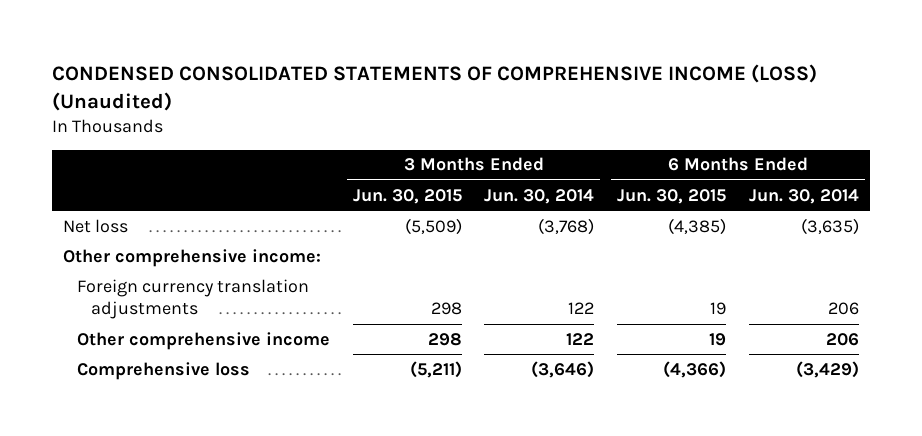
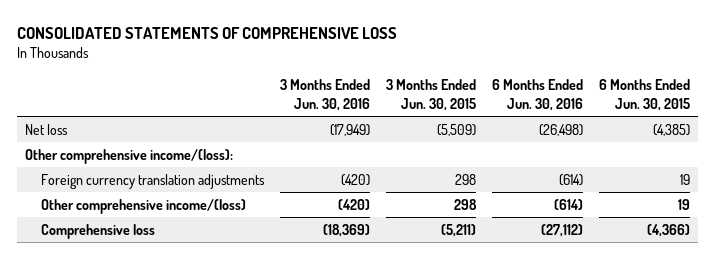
[51,63,817,111] CONDENSED CONSOLIDATED STATEMENTS OF COMPREHENSIVE INCOME (LOSS) (Unaudited) -> [17,27,398,40] CONSOLIDATED STATEMENTS OF COMPREHENSIVE LOSS
[484,188,595,204] Jun. 30, 2014 -> none
[748,188,859,204] Jun. 30, 2014 -> none
none -> [279,79,370,111] 3 Months Ended Jun. 30, 2016
none -> [492,79,584,111] 6 Months Ended Jun. 30, 2016
[63,248,322,267] Other comprehensive income: -> [25,148,234,164] Other comprehensive income/(loss):
[76,331,330,350] Other comprehensive income -> [40,198,246,214] Other comprehensive income/(loss)

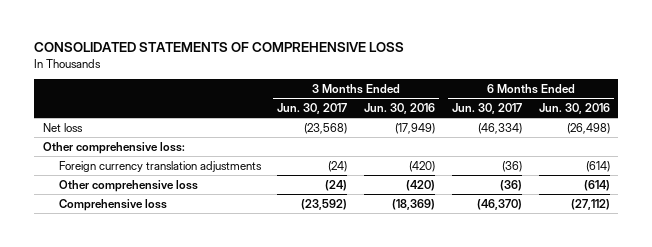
[385,79,476,111] 3 Months Ended Jun. 30, 2015 -> none
[599,79,691,111] 6 Months Ended Jun. 30, 2015 -> none
none -> [277,103,348,115] Jun. 30, 2017
none -> [451,103,522,115] Jun. 30, 2017
[25,148,234,164] Other comprehensive income/(loss): -> [42,141,185,154] Other comprehensive loss:
[40,198,246,214] Other comprehensive income/(loss) -> [58,179,198,192] Other comprehensive loss

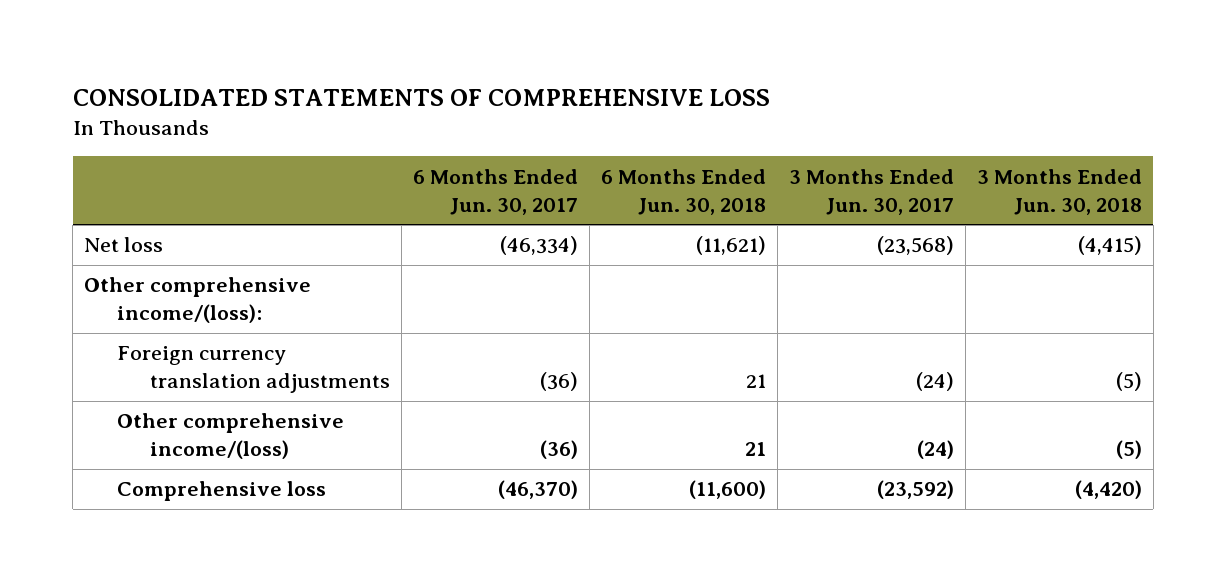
[364,103,436,115] Jun. 30, 2016 -> none
[538,103,610,115] Jun. 30, 2016 -> none
none -> [600,168,766,215] 6 Months Ended Jun. 30, 2018
none -> [976,168,1142,215] 3 Months Ended Jun. 30, 2018
[42,141,185,154] Other comprehensive loss: -> [84,277,312,324] Other comprehensive income/(loss):
[58,179,198,192] Other comprehensive loss -> [117,413,345,460] Other comprehensive income/(loss)

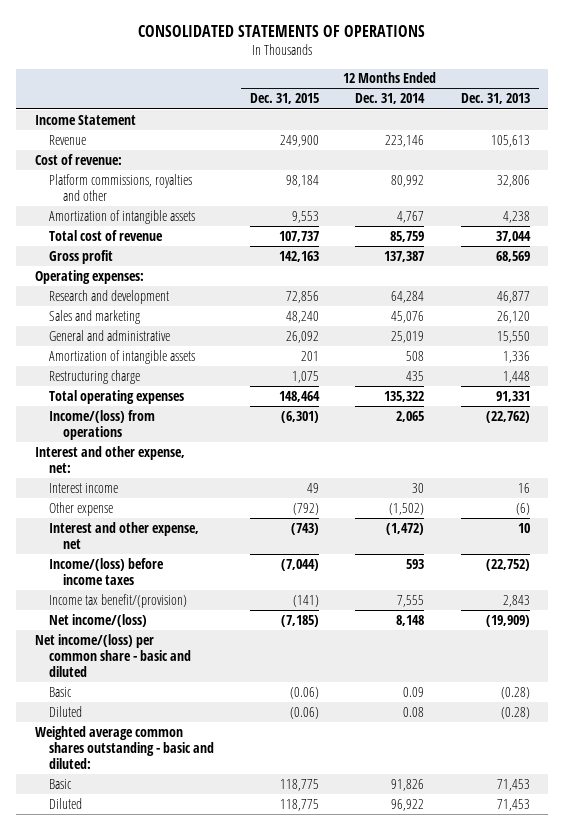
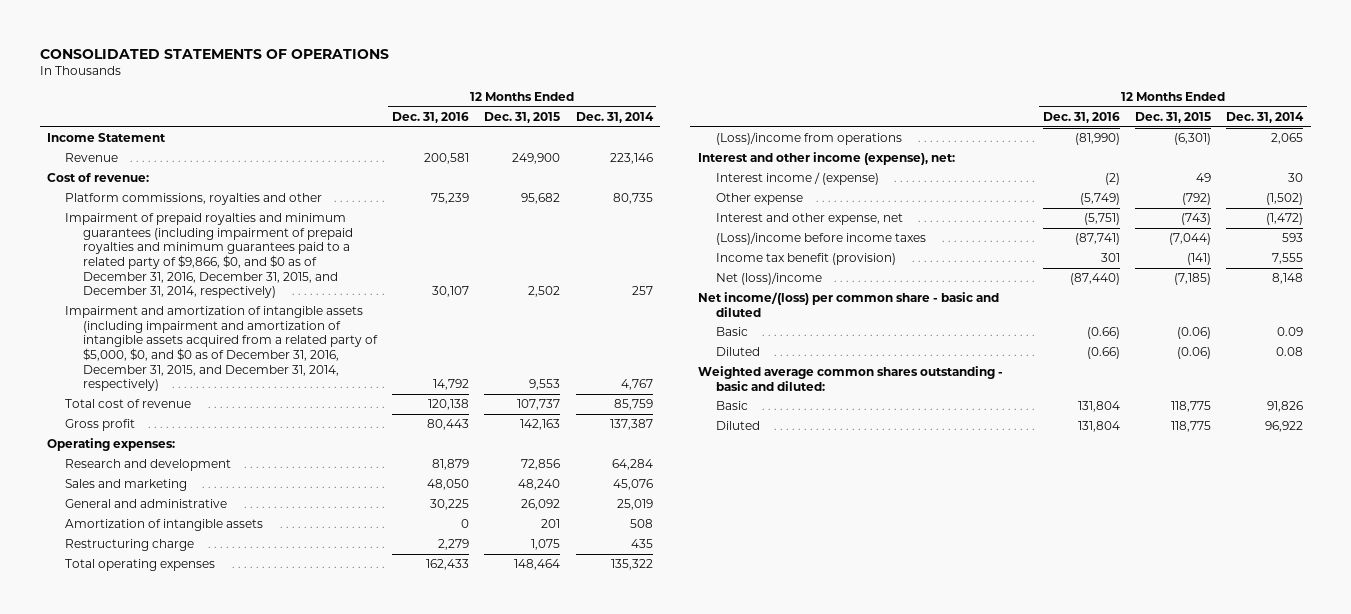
[460,93,530,105] Dec. 31, 2013 -> none
none -> [392,112,470,124] Dec. 31, 2016
[286,174,320,187] 98,184 -> [521,193,561,205] 95,682
[391,174,425,187] 80,992 -> [612,193,653,205] 80,735
none -> [65,213,354,299] Impairment of prepaid royalties and minimum guarantees (including impairment of prepaid royalties and minimum guarantees paid to a related party of $9,866, $0, and $0 as of December 31, 2016, December 31, 2015, and December 31, 2014, respectively)
[48,209,195,224] Amortization of intangible assets -> [65,306,379,392] Impairment and amortization of intangible assets (including impairment and amortization of intangible assets acquired from a related party of $5,000, $0, and $0 as of December 31, 2016, December 31, 2015, and December 31, 2014, respectively)
[48,409,155,440] Income/(loss) from operations -> [715,132,902,146] (Loss)/income from operations
[34,445,185,473] Interest and other expense, net: -> [697,152,955,166] Interest and other income (expense), net:
[48,482,118,493] Interest income -> [715,172,879,186] Interest income / (expense)
[48,557,164,585] Income/(loss) before income taxes -> [715,232,926,246] (Loss)/income before income taxes
[48,593,187,608] Income tax benefit/(provision) -> [715,253,896,266] Income tax benefit (provision)
[48,613,147,627] Net income/(loss) -> [715,272,822,286] Net (loss)/income

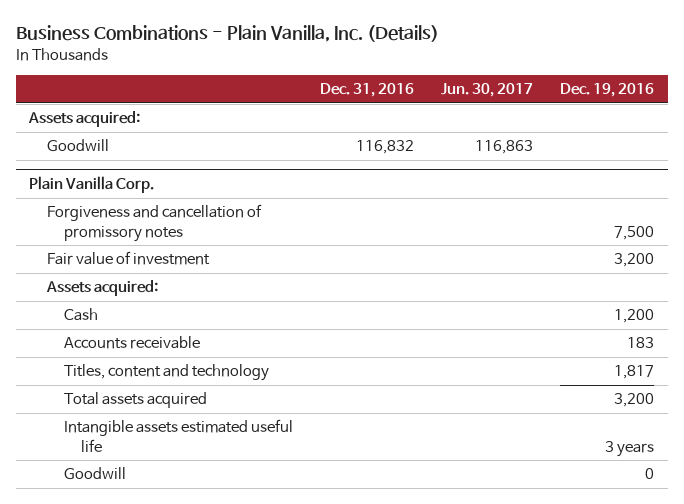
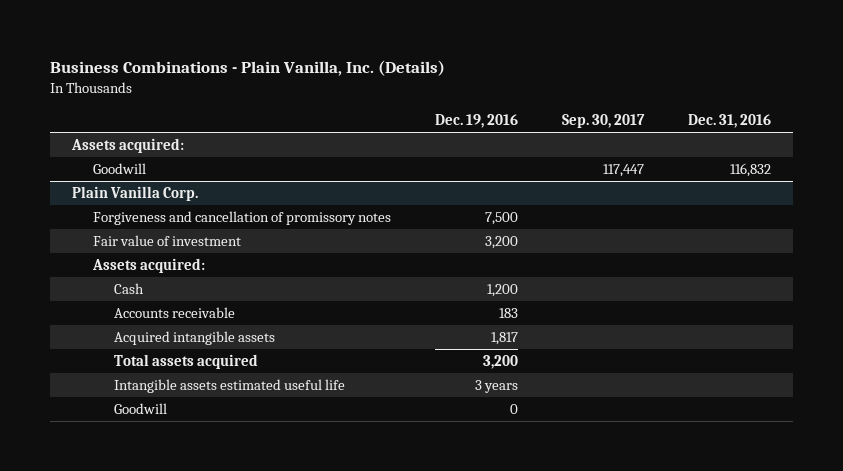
[441,83,534,98] Jun. 30, 2017 -> none
none -> [562,114,646,129] Sep. 30, 2017
[63,364,269,382] Titles, content and technology -> [113,331,275,346] Acquired intangible assets

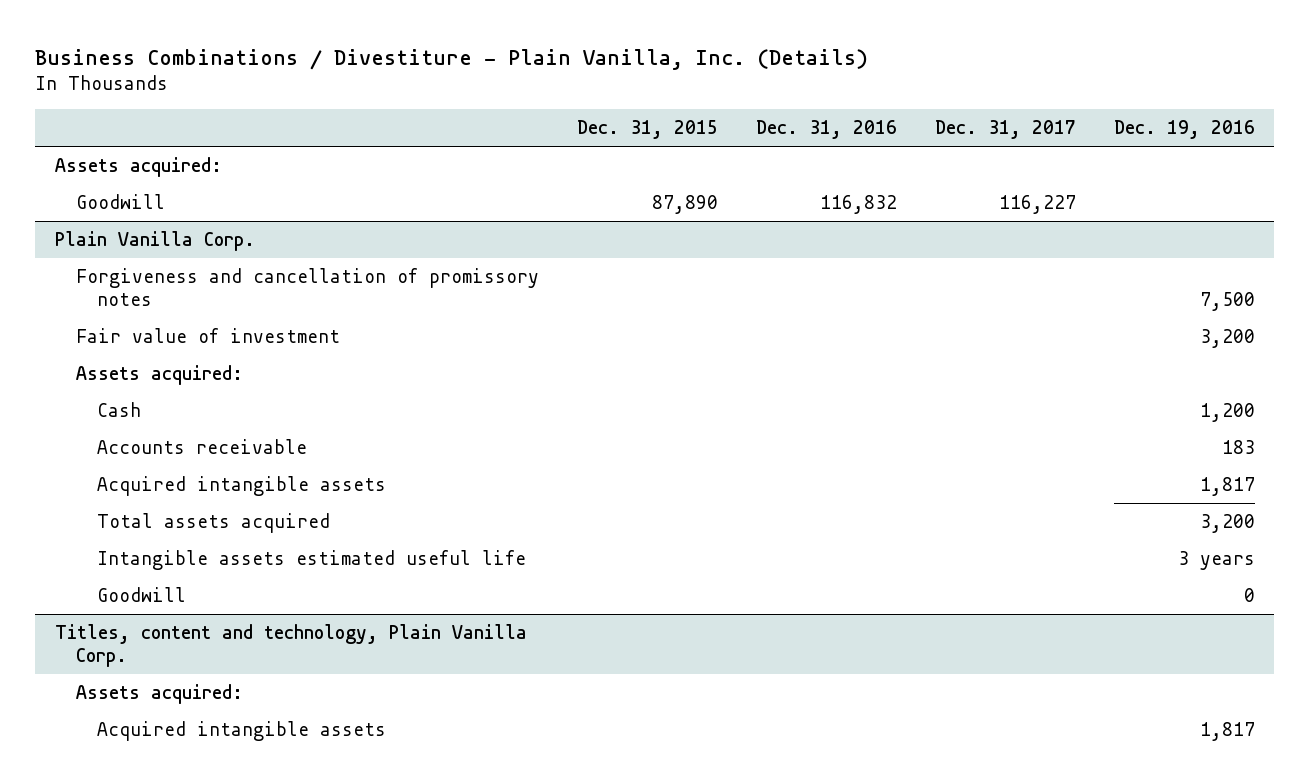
[49,59,445,76] Business Combinations - Plain Vanilla, Inc. (Details) -> [35,48,869,70] Business Combinations / Divestiture - Plain Vanilla, Inc. (Details)
[562,114,646,129] Sep. 30, 2017 -> none
none -> [576,120,718,140] Dec. 31, 2015
none -> [934,120,1076,140] Dec. 31, 2017
none -> [54,624,527,668] Titles, content and technology, Plain Vanilla Corp.
none -> [75,684,243,705] Assets acquired:
none -> [96,721,386,742] Acquired intangible assets

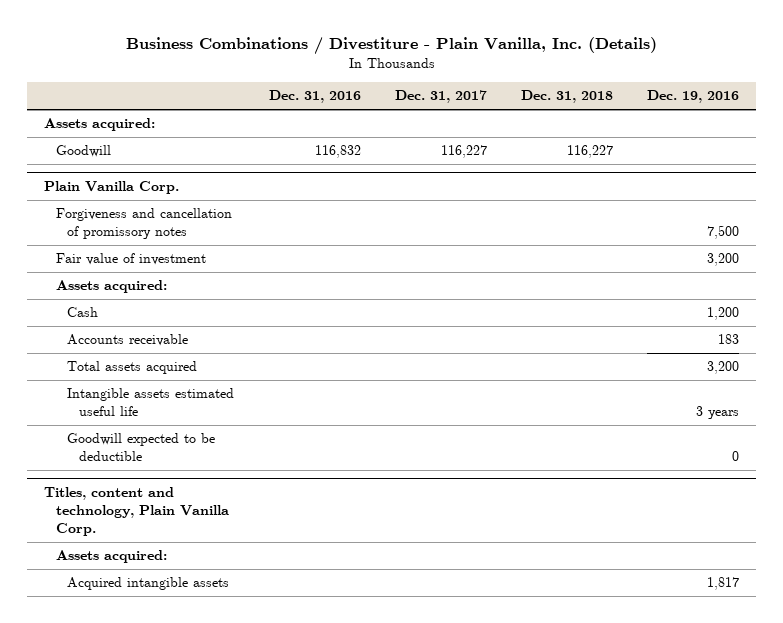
[576,120,718,140] Dec. 31, 2015 -> none
none -> [521,90,614,104] Dec. 31, 2018
[96,476,386,497] Acquired intangible assets -> none
[96,587,186,603] Goodwill -> none
none -> [67,433,216,462] Goodwill expected to be deductible

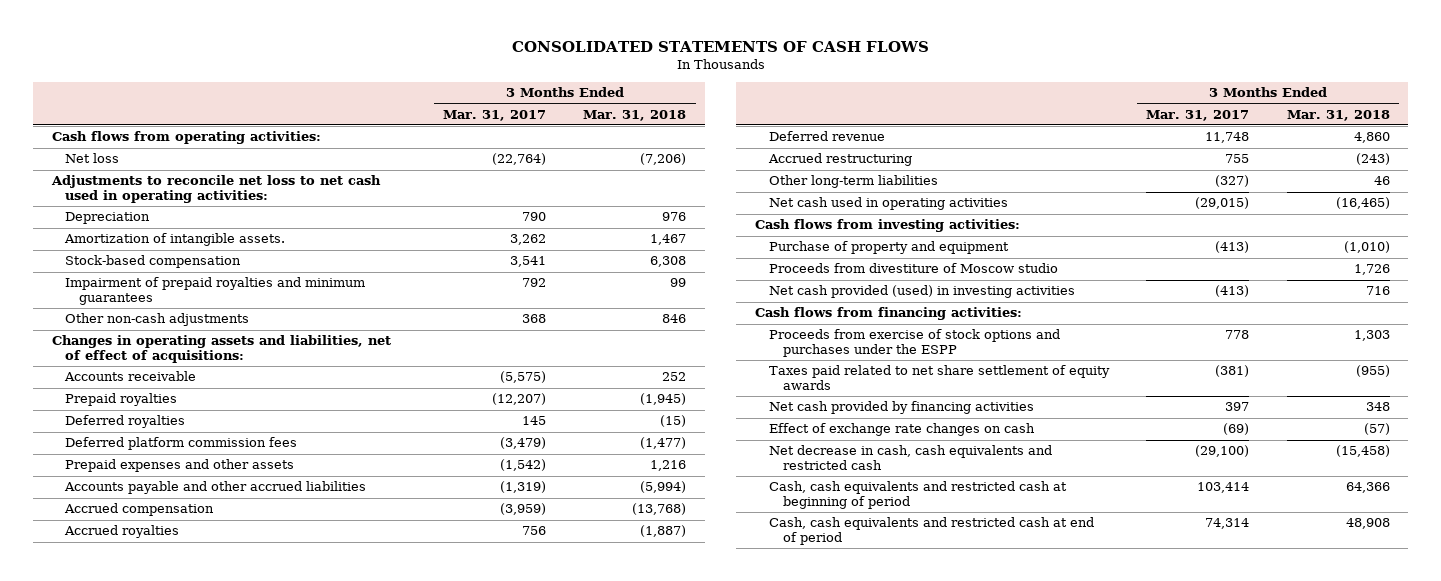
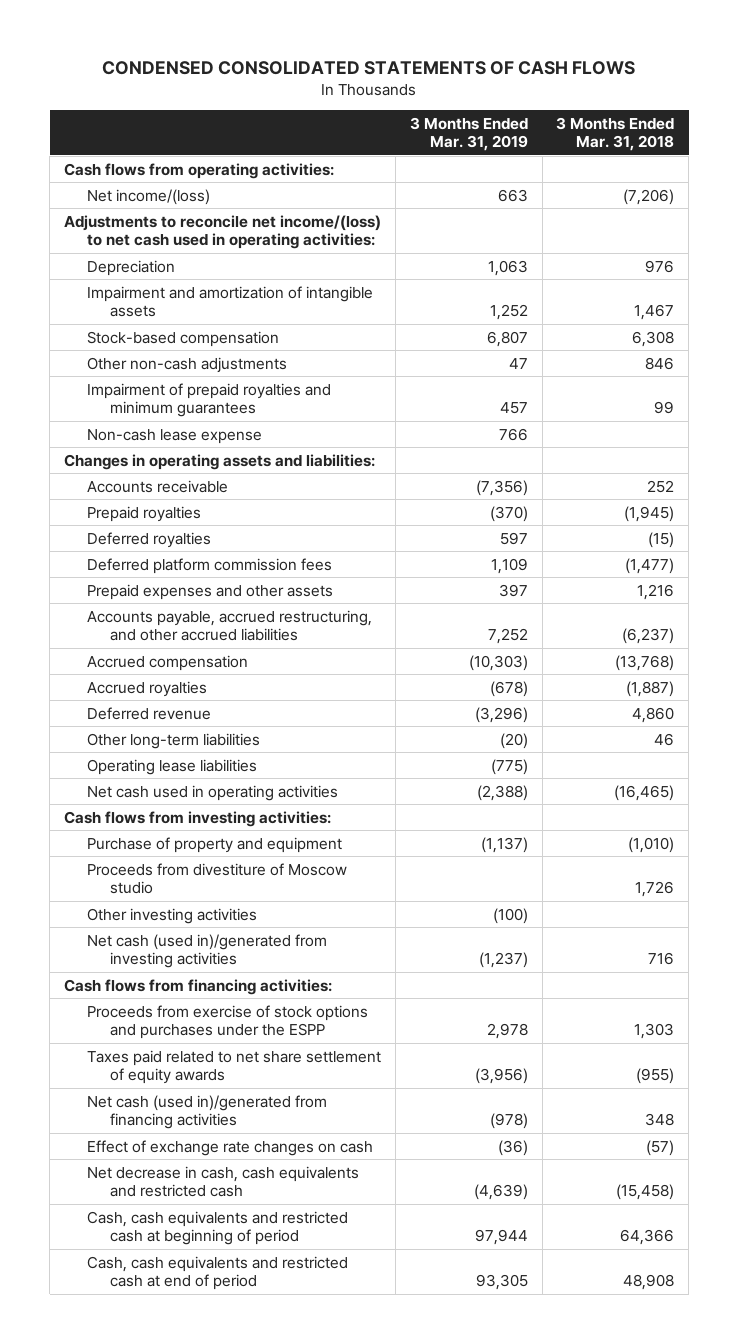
[511,41,929,53] CONSOLIDATED STATEMENTS OF CASH FLOWS -> [102,60,636,75] CONDENSED CONSOLIDATED STATEMENTS OF CASH FLOWS
[442,109,546,121] Mar. 31, 2017 -> none
none -> [409,116,528,152] 3 Months Ended Mar. 31, 2019
[65,153,120,164] Net loss -> [87,188,211,205] Net income/(loss)
[50,175,381,204] Adjustments to reconcile net loss to net cash used in operating activities: -> [63,214,381,250] Adjustments to reconcile net income/(loss) to net cash used in operating activities:
[64,233,286,247] Amortization of intangible assets. -> [87,285,374,318] Impairment and amortization of intangible assets
[65,277,366,306] Impairment of prepaid royalties and minimum guarantees -> [87,382,332,418] Impairment of prepaid royalties and minimum guarantees
none -> [87,428,263,444] Non-cash lease expense
[51,335,391,364] Changes in operating assets and liabilities, net of effect of acquisitions: -> [63,453,375,470] Changes in operating assets and liabilities:
[64,481,367,495] Accounts payable and other accrued liabilities -> [87,609,373,642] Accounts payable, accrued restructuring, and other accrued liabilities
[640,481,687,494] (5,994) -> [622,628,675,645] (6,237)
[767,153,912,167] Accrued restructuring -> none
none -> [87,758,258,775] Operating lease liabilities
none -> [87,907,258,924] Other investing activities
[768,285,1075,299] Net cash provided (used) in investing activities -> [87,933,328,969] Net cash (used in)/generated from investing activities
[768,401,1034,415] Net cash provided by financing activities -> [87,1094,328,1130] Net cash (used in)/generated from financing activities

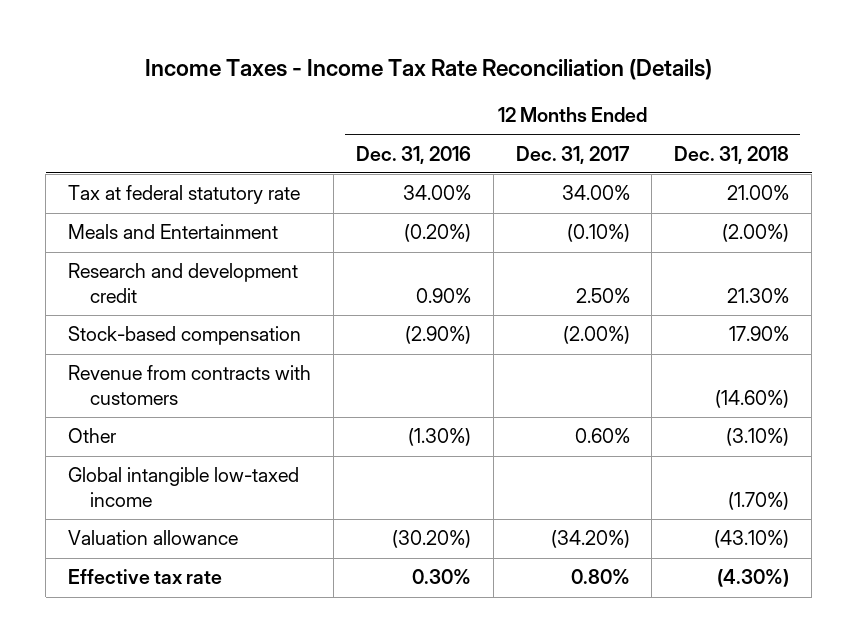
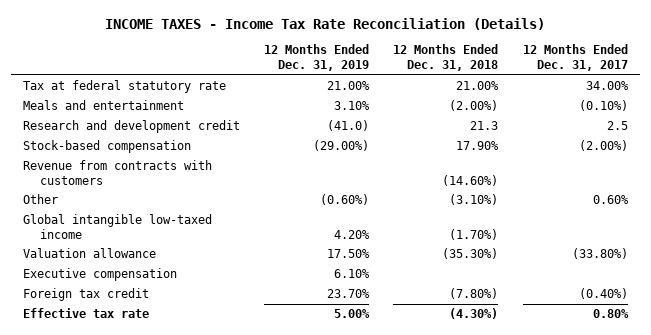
[144,59,712,81] Income Taxes - Income Tax Rate Reconciliation (Details) -> [105,17,546,30] INCOME TAXES - Income Tax Rate Reconciliation (Details)
[355,145,471,164] Dec. 31, 2016 -> none
none -> [264,44,370,71] 12 Months Ended Dec. 31, 2019
[68,224,279,240] Meals and Entertainment -> [22,100,184,111] Meals and entertainment
[575,287,630,303] 2.50% -> [606,121,628,131] 2.5
[727,287,790,303] 21.30% -> [470,121,499,131] 21.3
[550,530,630,549] (34.20%) -> [571,248,628,260] (33.80%)
[714,530,790,549] (43.10%) -> [442,248,499,260] (35.30%)
none -> [22,268,177,282] Executive compensation
none -> [22,288,149,302] Foreign tax credit

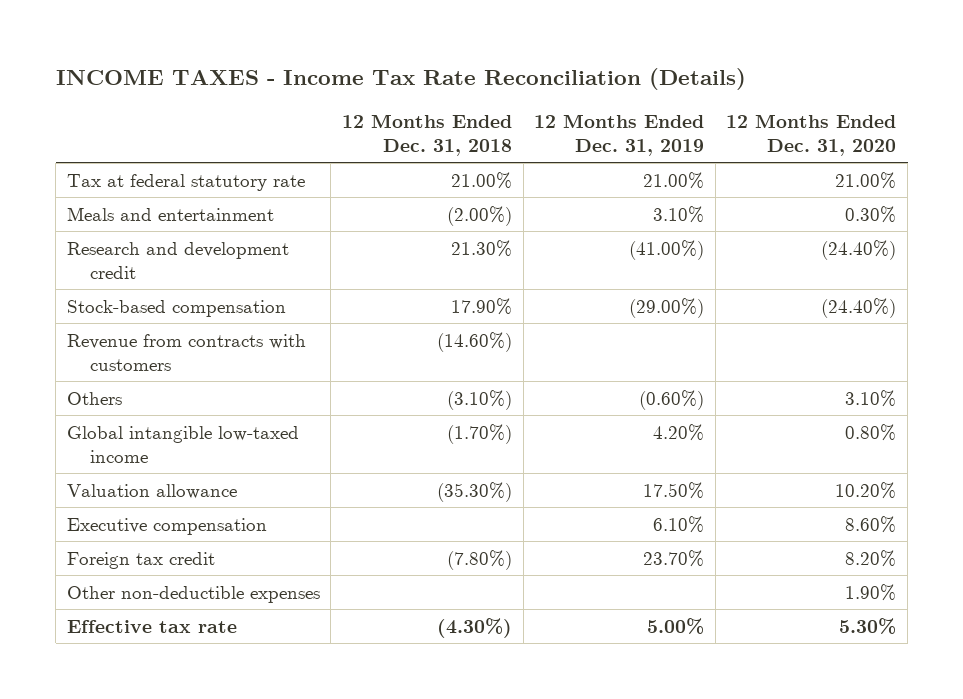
[522,44,628,71] 12 Months Ended Dec. 31, 2017 -> none
none -> [726,113,897,156] 12 Months Ended Dec. 31, 2020
[327,120,370,132] (41.0) -> [629,239,705,260] (41.00%)
[470,121,499,131] 21.3 -> [450,239,512,257] 21.30%
[22,194,58,205] Other -> [66,391,122,405] Others
none -> [66,585,320,603] Other non-deductible expenses

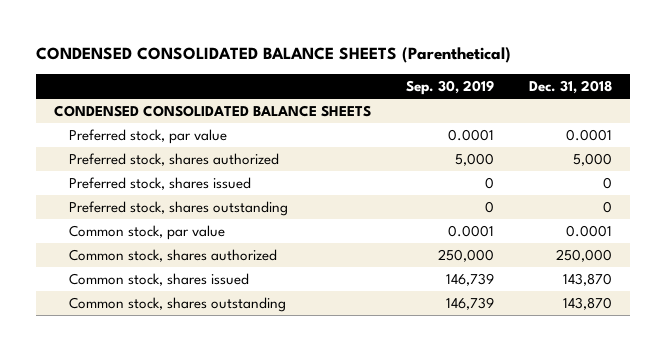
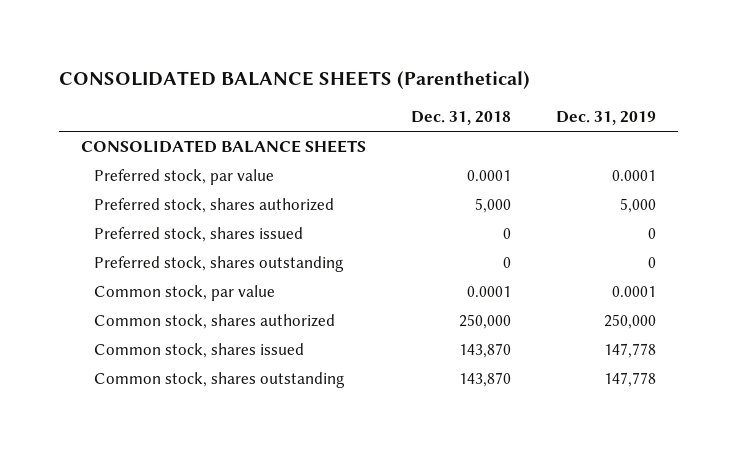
[36,47,512,64] CONDENSED CONSOLIDATED BALANCE SHEETS (Parenthetical) -> [58,71,530,90] CONSOLIDATED BALANCE SHEETS (Parenthetical)
[406,79,495,95] Sep. 30, 2019 -> none
none -> [555,111,656,126] Dec. 31, 2019
[53,105,371,118] CONDENSED CONSOLIDATED BALANCE SHEETS -> [81,140,367,154] CONSOLIDATED BALANCE SHEETS

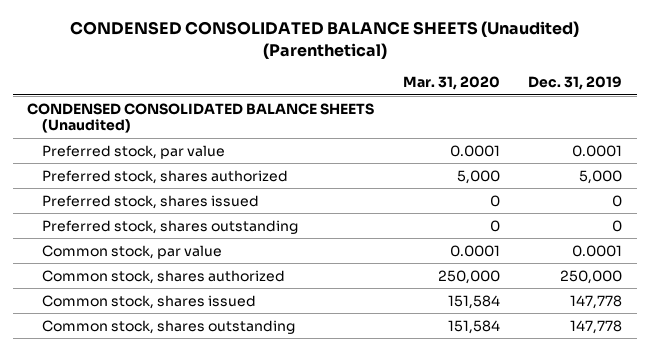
[58,71,530,90] CONSOLIDATED BALANCE SHEETS (Parenthetical) -> [69,21,579,59] CONDENSED CONSOLIDATED BALANCE SHEETS (Unaudited) (Parenthetical)
[410,111,511,126] Dec. 31, 2018 -> none
none -> [402,76,500,91] Mar. 31, 2020
[81,140,367,154] CONSOLIDATED BALANCE SHEETS -> [27,102,375,134] CONDENSED CONSOLIDATED BALANCE SHEETS (Unaudited)

